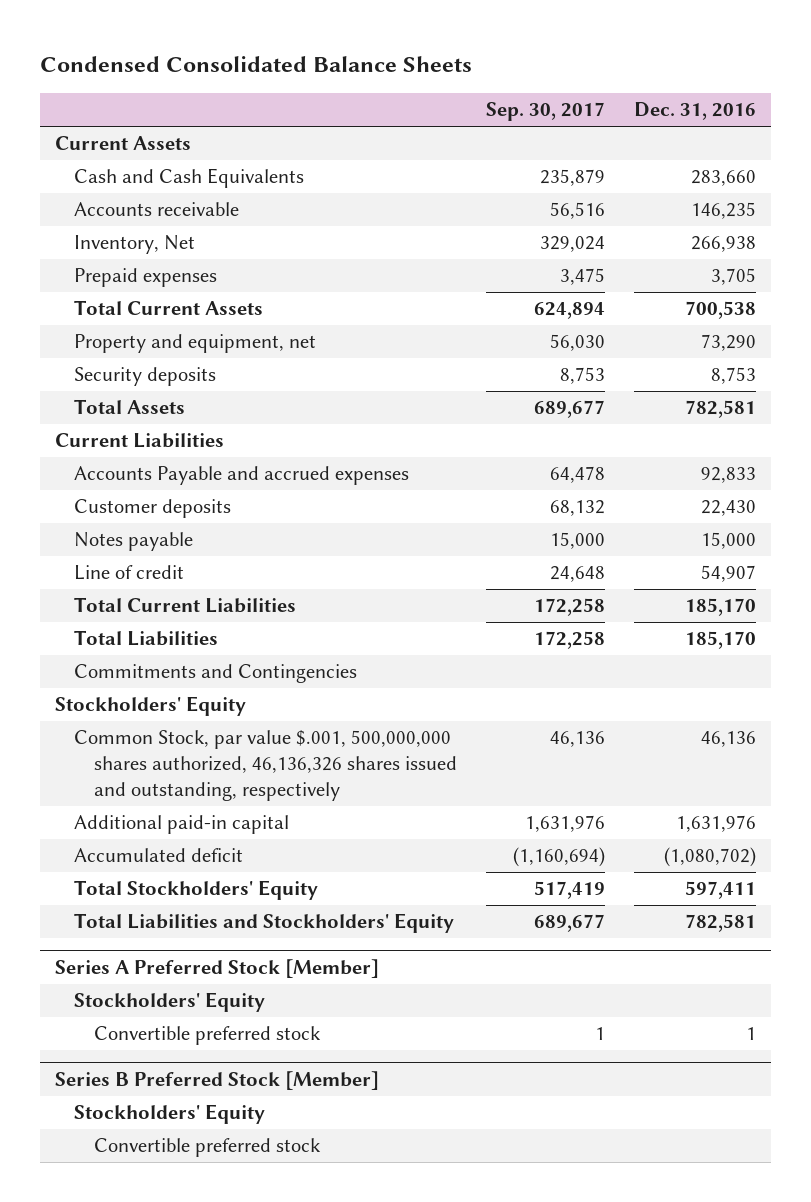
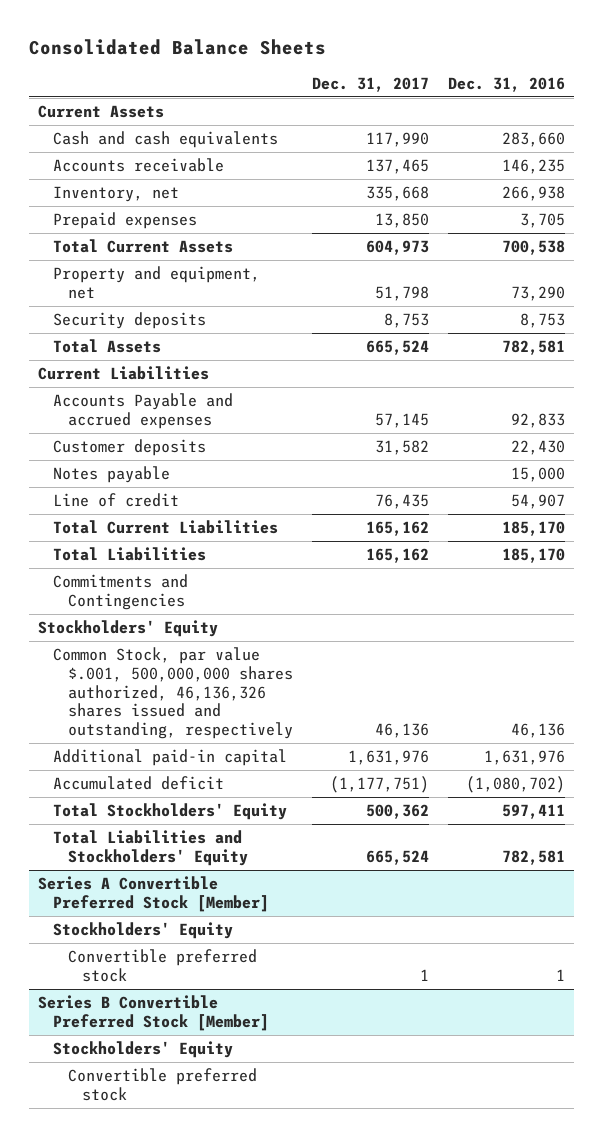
[40,56,473,73] Condensed Consolidated Balance Sheets -> [28,38,326,55] Consolidated Balance Sheets
[486,102,606,122] Sep. 30, 2017 -> none
none -> [311,76,429,92] Dec. 31, 2017
[74,168,305,189] Cash and Cash Equivalents -> [53,131,279,149] Cash and cash equivalents
[74,235,196,255] Inventory, Net -> [53,186,180,203] Inventory, net
[54,959,379,979] Series A Preferred Stock [Member] -> [38,876,270,912] Series A Convertible Preferred Stock [Member]
[54,1071,379,1091] Series B Preferred Stock [Member] -> [38,995,270,1031] Series B Convertible Preferred Stock [Member]

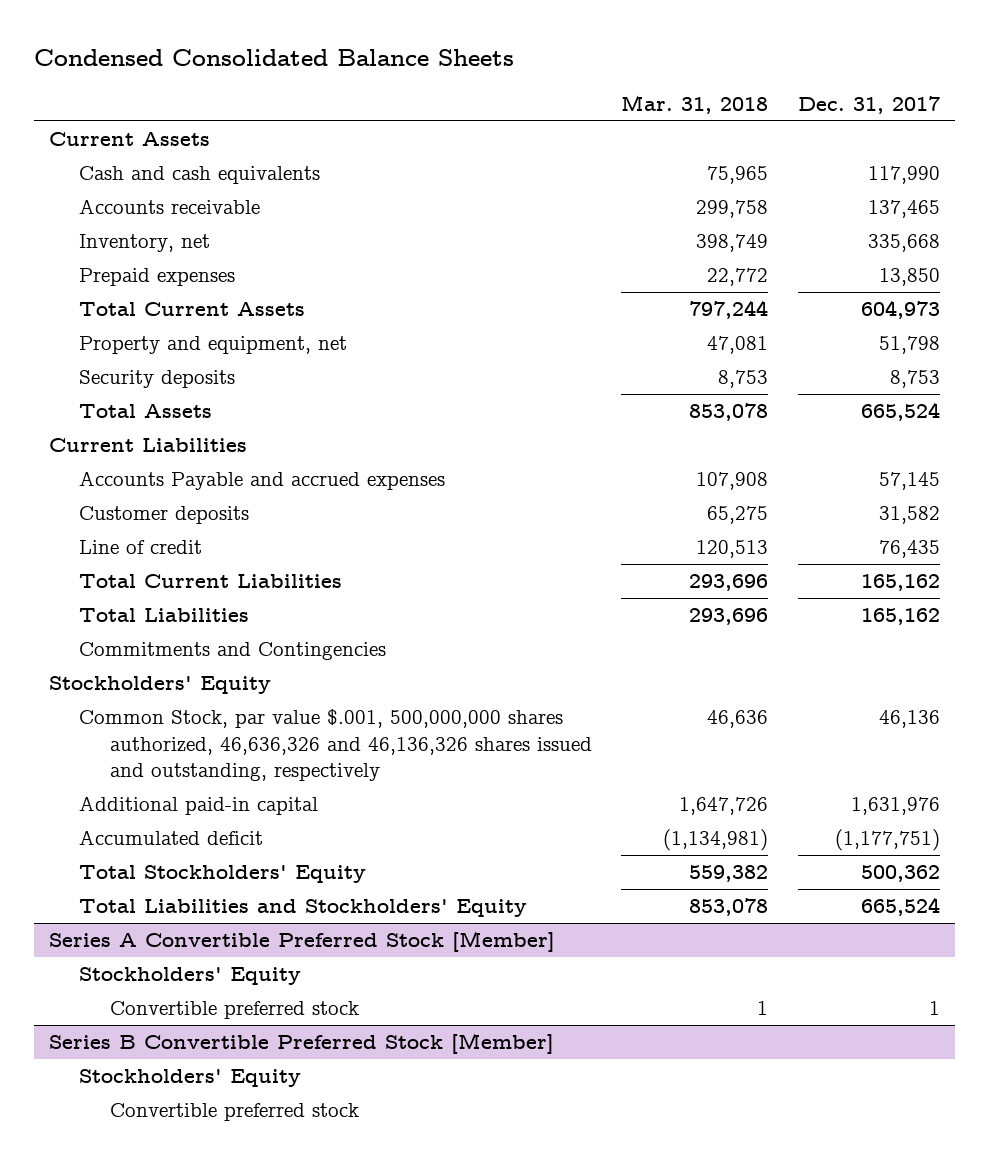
[28,38,326,55] Consolidated Balance Sheets -> [34,49,515,67] Condensed Consolidated Balance Sheets
[447,76,565,92] Dec. 31, 2016 -> none
none -> [621,94,769,114] Mar. 31, 2018
[53,466,171,484] Notes payable -> none
[53,647,293,739] Common Stock, par value $.001, 500,000,000 shares authorized, 46,136,326 shares issued and outstanding, respectively -> [79,709,592,782] Common Stock, par value $.001, 500,000,000 shares authorized, 46,636,326 and 46,136,326 shares issued and outstanding, respectively

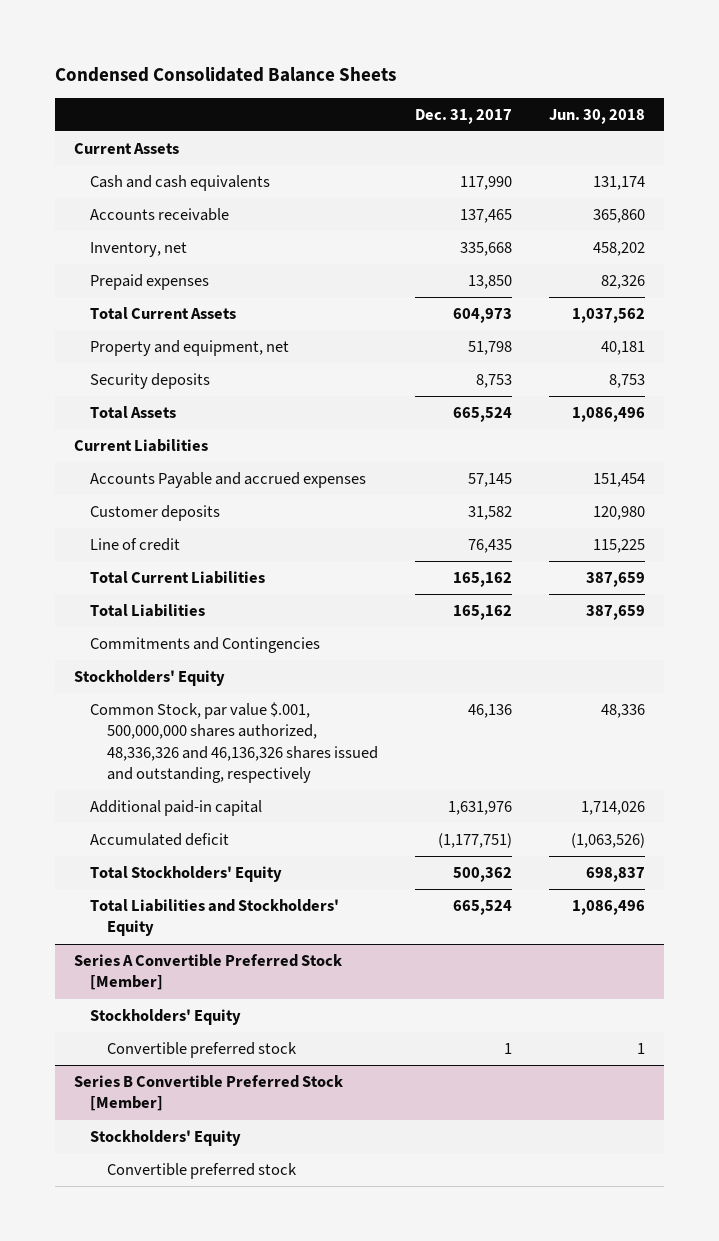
[621,94,769,114] Mar. 31, 2018 -> none
none -> [548,108,645,124] Jun. 30, 2018
[79,709,592,782] Common Stock, par value $.001, 500,000,000 shares authorized, 46,636,326 and 46,136,326 shares issued and outstanding, respectively -> [90,702,378,784] Common Stock, par value $.001, 500,000,000 shares authorized, 48,336,326 and 46,136,326 shares issued and outstanding, respectively

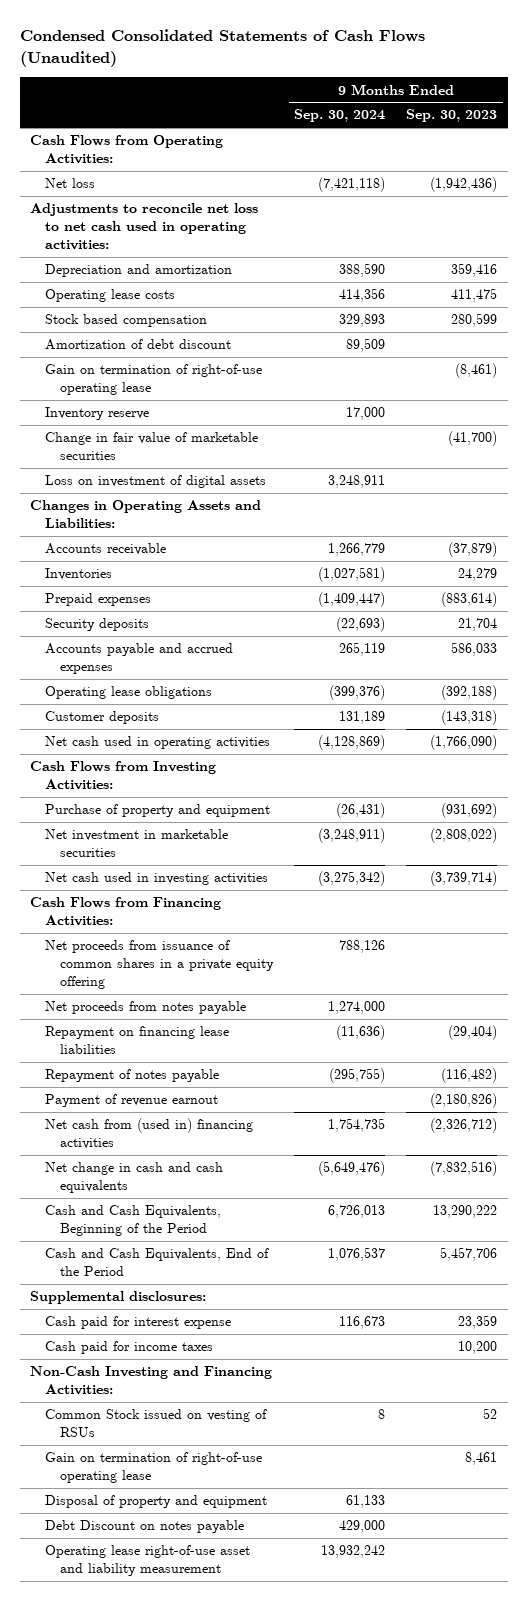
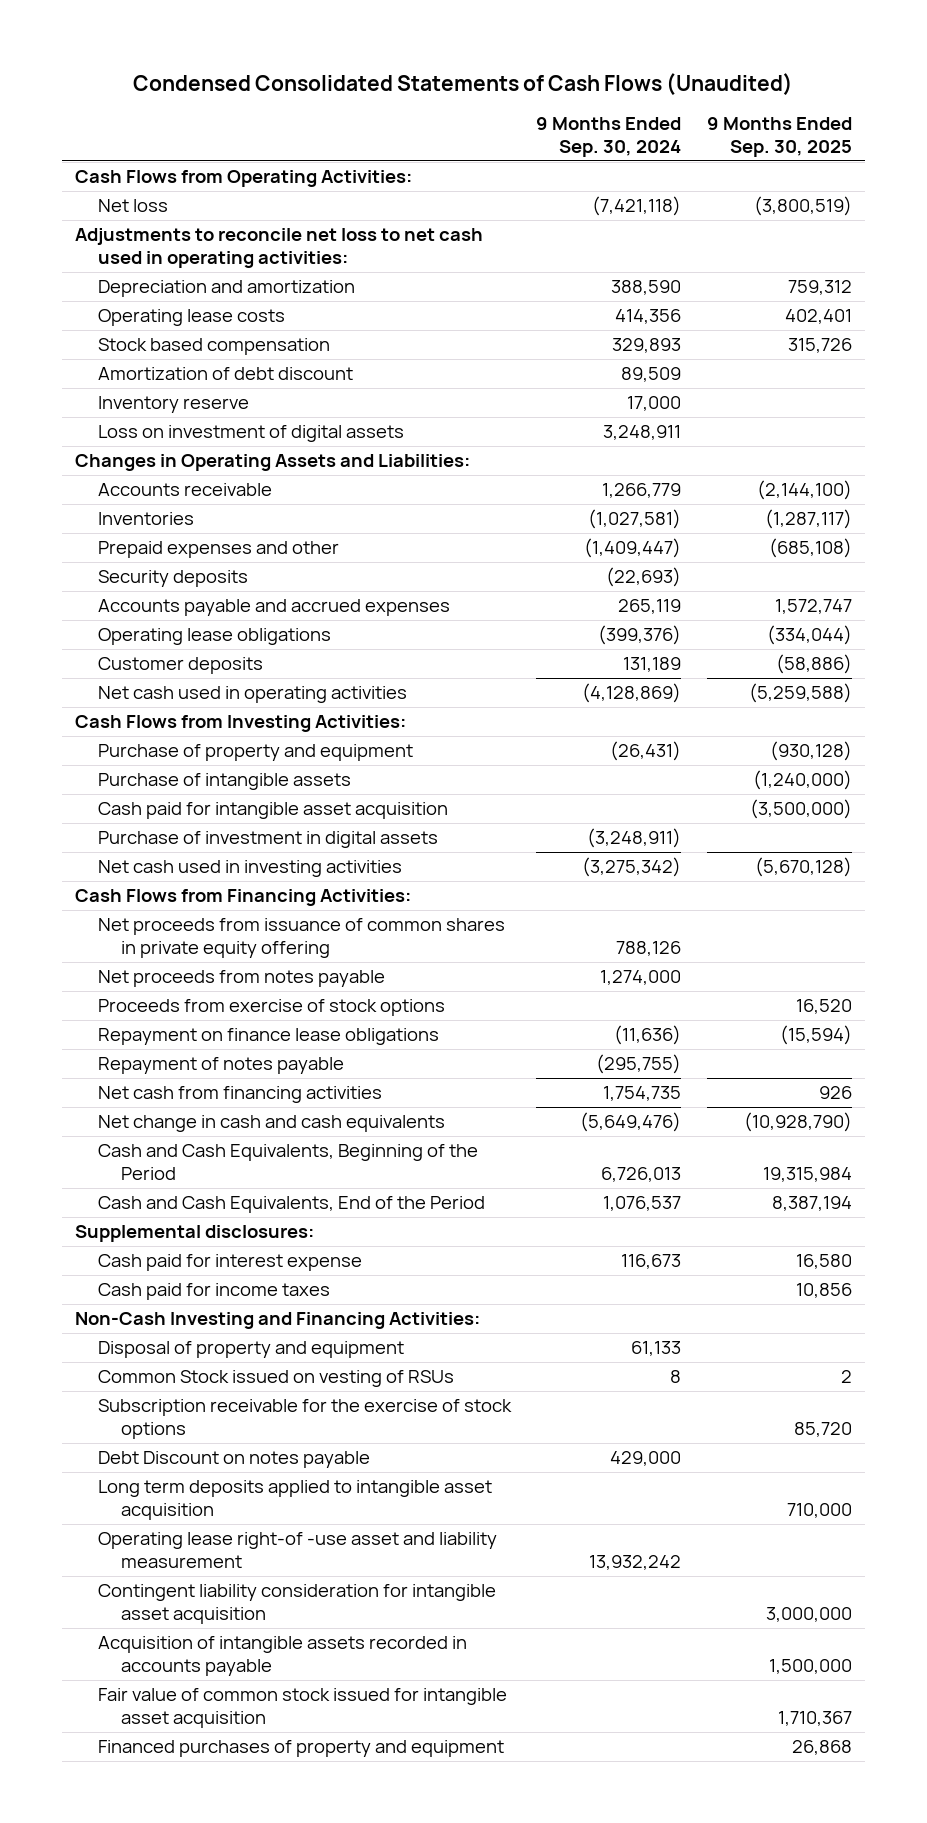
[406,109,498,123] Sep. 30, 2023 -> none
none -> [706,116,852,158] 9 Months Ended Sep. 30, 2025
[45,364,263,396] Gain on termination of right-of-use operating lease -> none
[45,432,259,461] Change in fair value of marketable securities -> none
[45,593,152,607] Prepaid expenses -> [98,541,340,559] Prepaid expenses and other
none -> [98,773,352,791] Purchase of intangible assets
none -> [98,802,449,820] Cash paid for intangible asset acquisition
[45,829,229,858] Net investment in marketable securities -> [98,831,439,849] Purchase of investment in digital assets
[45,940,275,990] Net proceeds from issuance of common shares in a private equity offering -> [98,918,506,959] Net proceeds from issuance of common shares in private equity offering
none -> [98,999,446,1017] Proceeds from exercise of stock options
[45,1026,230,1055] Repayment on financing lease liabilities -> [98,1028,440,1046] Repayment on finance lease obligations
[45,1094,219,1108] Payment of revenue earnout -> none
[45,1118,254,1150] Net cash from (used in) financing activities -> [98,1086,383,1104] Net cash from financing activities
[45,1452,263,1484] Gain on termination of right-of-use operating lease -> none
[45,1409,268,1438] Common Stock issued on vesting of RSUs -> [98,1370,455,1388] Common Stock issued on vesting of RSUs
none -> [98,1399,513,1440] Subscription receivable for the exercise of stock options
none -> [98,1480,493,1521] Long term deposits applied to intangible asset acquisition
[45,1545,251,1577] Operating lease right-of-use asset and liability measurement -> [98,1532,498,1569] Operating lease right-of -use asset and liability measurement
none -> [98,1584,497,1625] Contingent liability consideration for intangible asset acquisition
none -> [98,1636,468,1677] Acquisition of intangible assets recorded in accounts payable
none -> [98,1688,508,1729] Fair value of common stock issued for intangible asset acquisition
none -> [98,1740,505,1758] Financed purchases of property and equipment

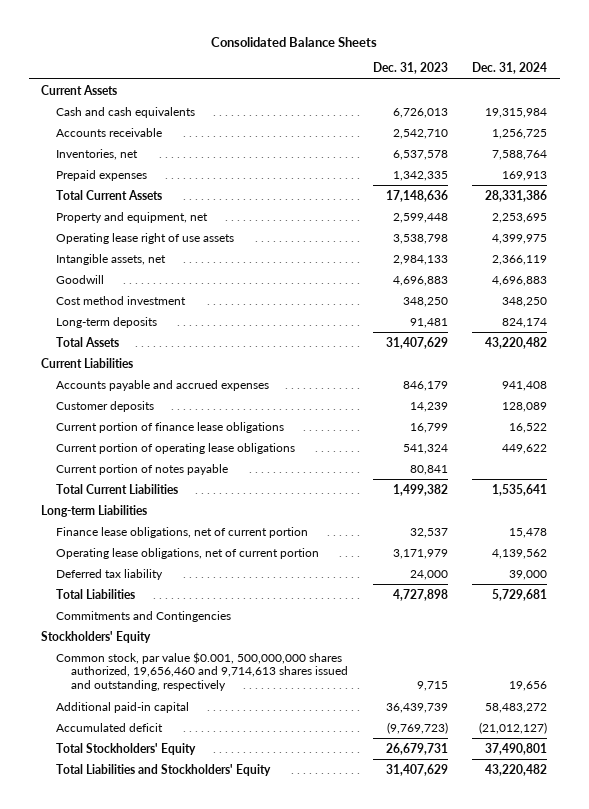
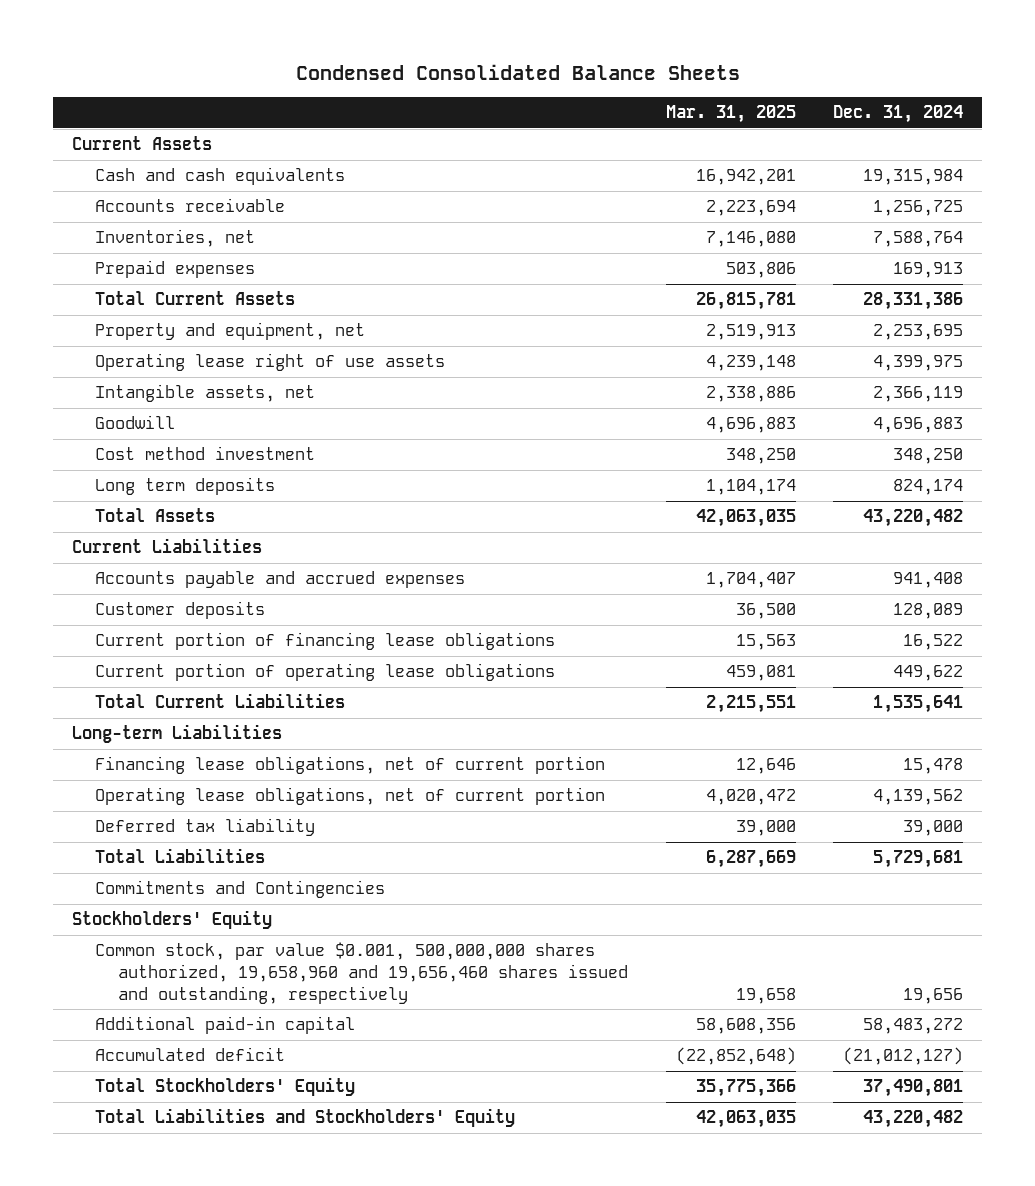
[211,36,378,47] Consolidated Balance Sheets -> [295,63,740,80] Condensed Consolidated Balance Sheets
[372,62,448,75] Dec. 31, 2023 -> none
none -> [665,105,796,124] Mar. 31, 2025
[56,316,158,328] Long-term deposits -> [95,477,276,496] Long term deposits
[56,421,285,433] Current portion of finance lease obligations -> [95,632,556,651] Current portion of financing lease obligations
[56,463,229,475] Current portion of notes payable -> none
[56,526,309,538] Finance lease obligations, net of current portion -> [95,756,606,775] Financing lease obligations, net of current portion
[56,651,348,692] Common stock, par value $0.001, 500,000,000 shares authorized, 19,656,460 and 9,714,613 shares issued and outstanding, respectively -> [95,942,629,1004] Common stock, par value $0.001, 500,000,000 shares authorized, 19,658,960 and 19,656,460 shares issued and outstanding, respectively

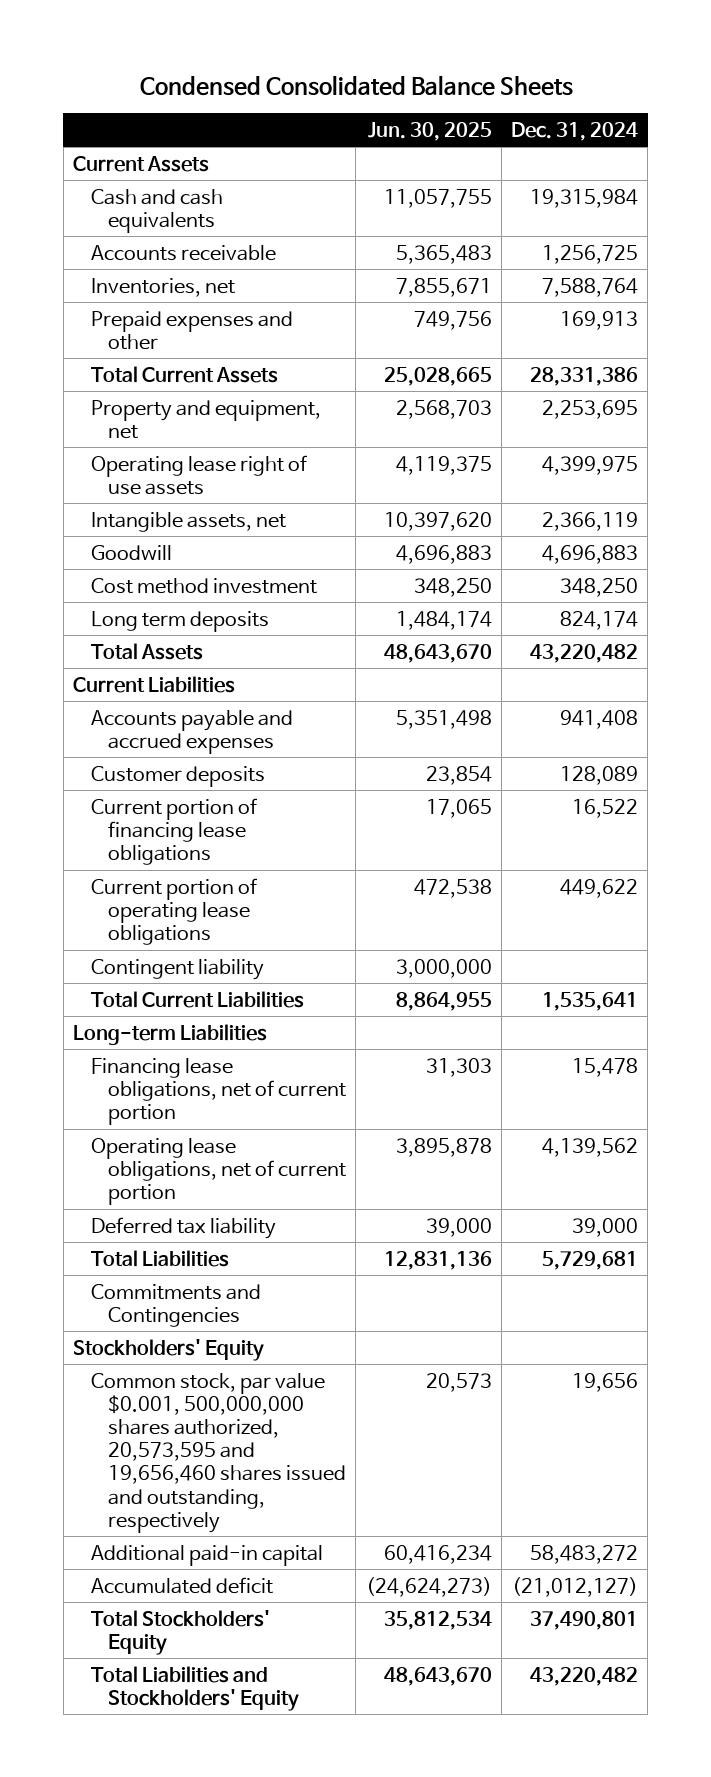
[665,105,796,124] Mar. 31, 2025 -> none
none -> [367,121,492,141] Jun. 30, 2025
[95,260,256,279] Prepaid expenses -> [90,310,293,350] Prepaid expenses and other
none -> [90,958,264,980] Contingent liability
[95,942,629,1004] Common stock, par value $0.001, 500,000,000 shares authorized, 19,658,960 and 19,656,460 shares issued and outstanding, respectively -> [90,1372,347,1533] Common stock, par value $0.001, 500,000,000 shares authorized, 20,573,595 and 19,656,460 shares issued and outstanding, respectively

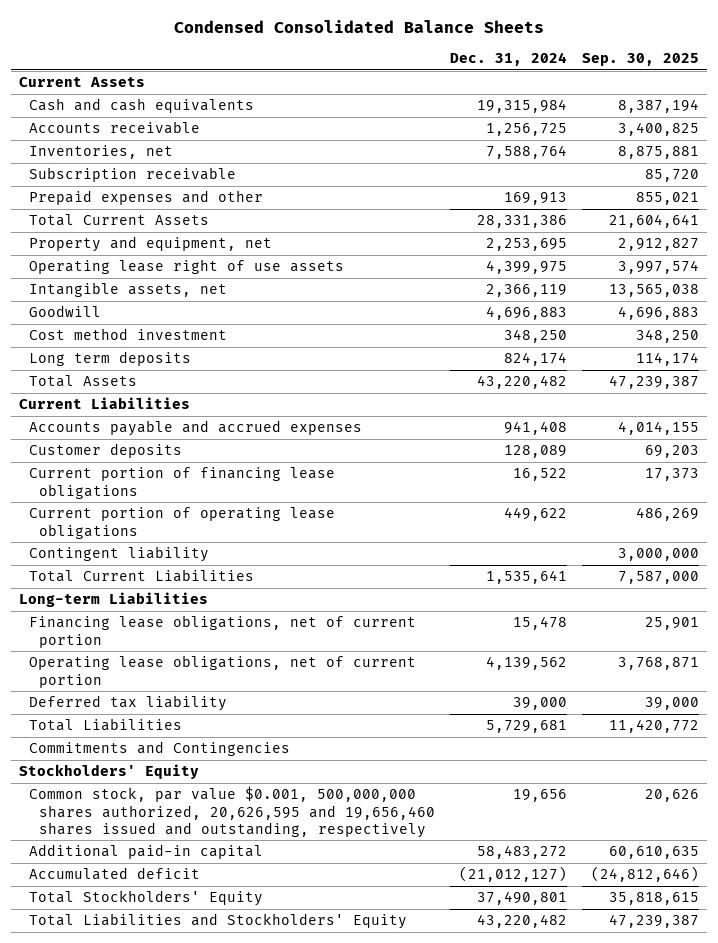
[367,121,492,141] Jun. 30, 2025 -> none
none -> [582,52,700,66] Sep. 30, 2025
none -> [28,167,236,183] Subscription receivable
[90,1372,347,1533] Common stock, par value $0.001, 500,000,000 shares authorized, 20,573,595 and 19,656,460 shares issued and outstanding, respectively -> [28,786,435,838] Common stock, par value $0.001, 500,000,000 shares authorized, 20,626,595 and 19,656,460 shares issued and outstanding, respectively

